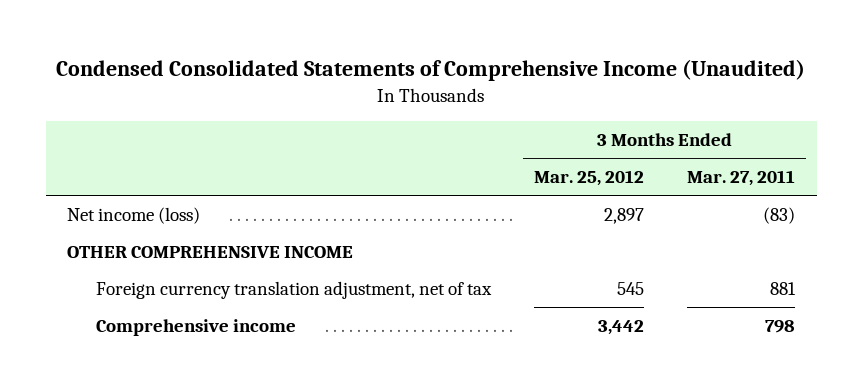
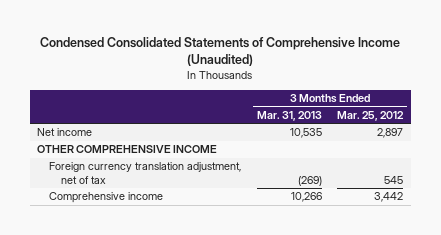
[687,170,796,187] Mar. 27, 2011 -> none
none -> [256,110,322,121] Mar. 31, 2013
[67,207,201,225] Net income (loss) -> [37,128,93,137] Net income

